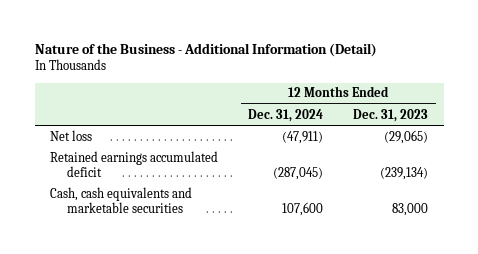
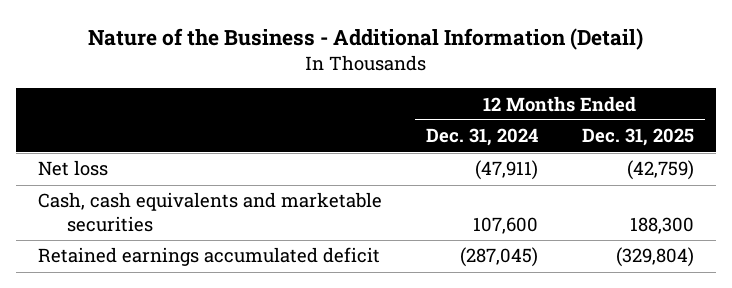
[353,108,429,122] Dec. 31, 2023 -> none
none -> [581,128,694,147] Dec. 31, 2025
[49,150,218,177] Retained earnings accumulated deficit -> [38,247,381,267] Retained earnings accumulated deficit

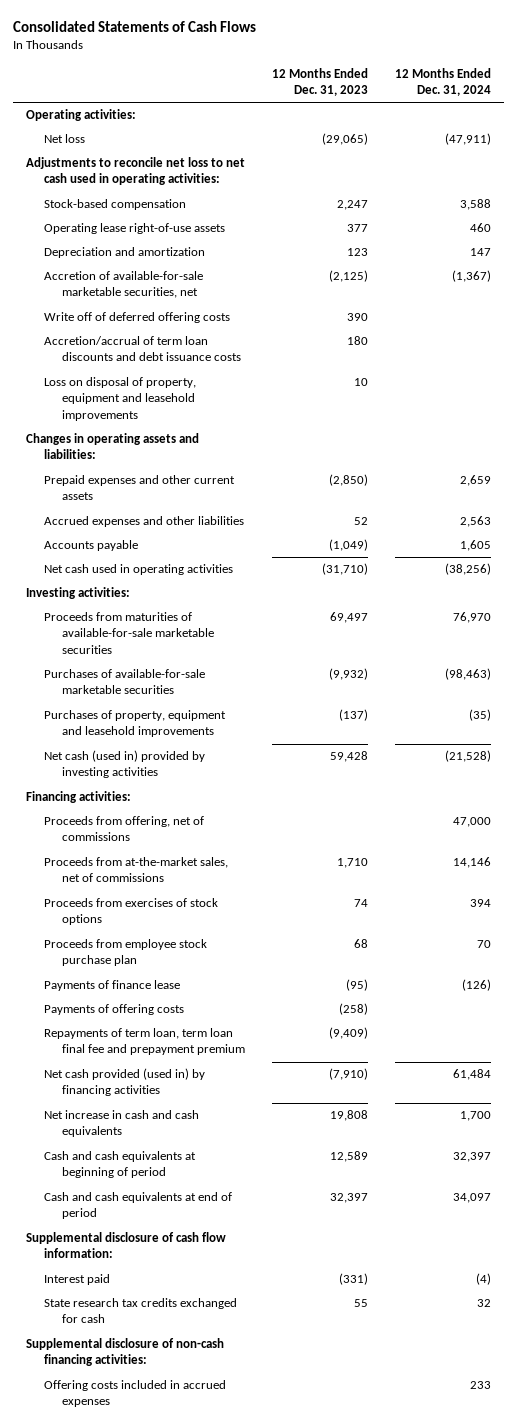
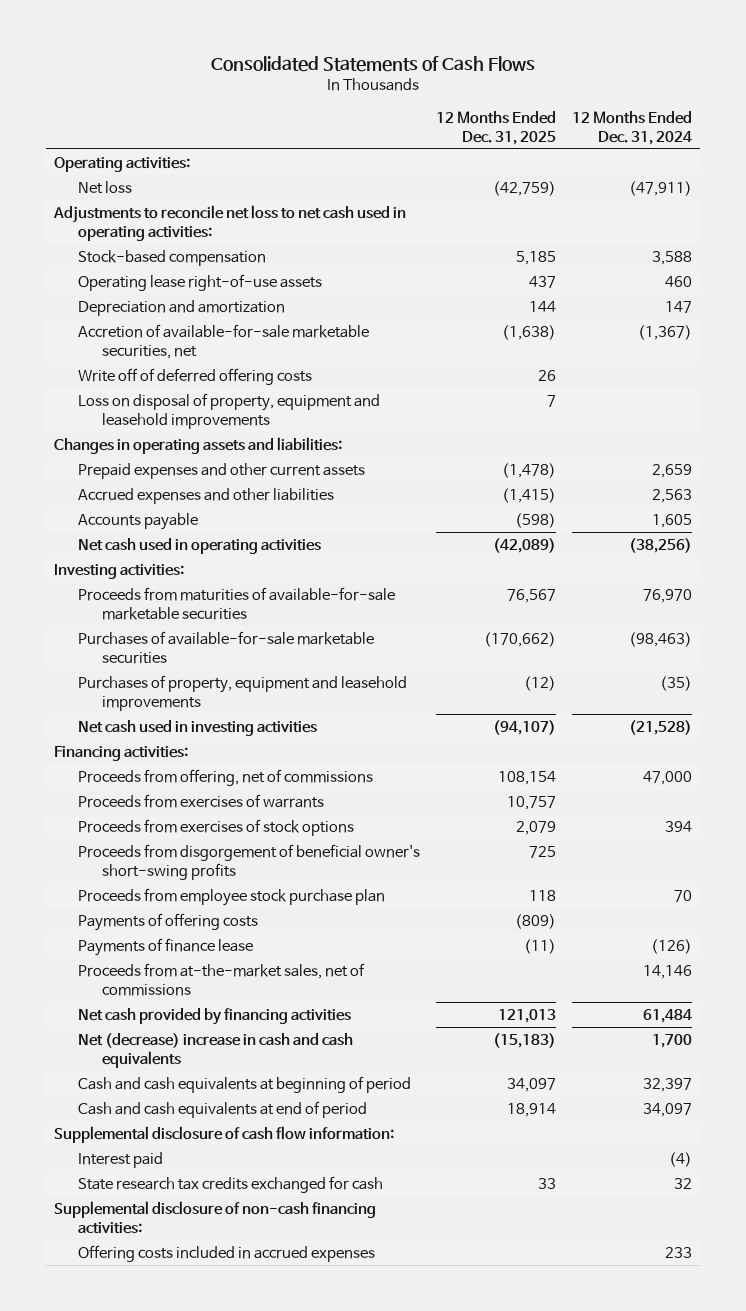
[272,67,369,97] 12 Months Ended Dec. 31, 2023 -> none
none -> [436,110,557,145] 12 Months Ended Dec. 31, 2025
[44,336,242,362] Accretion/accrual of term loan discounts and debt issuance costs -> none
[44,750,206,779] Net cash (used in) provided by investing activities -> [78,719,318,736] Net cash used in investing activities
none -> [78,793,325,808] Proceeds from exercises of warrants
none -> [78,843,421,880] Proceeds from disgorgement of beneficial owner's short-swing profits
[44,1028,246,1056] Repayments of term loan, term loan final fee and prepayment premium -> none
[44,980,181,992] Payments of finance lease -> [78,937,254,956] Payments of finance lease
[44,857,229,883] Proceeds from at-the-market sales, net of commissions -> [78,962,366,996] Proceeds from at-the-market sales, net of commissions
[44,1068,206,1097] Net cash provided (used in) by financing activities -> [78,1007,352,1025] Net cash provided by financing activities
[44,1110,200,1138] Net increase in cash and cash equivalents -> [78,1032,354,1068] Net (decrease) increase in cash and cash equivalents

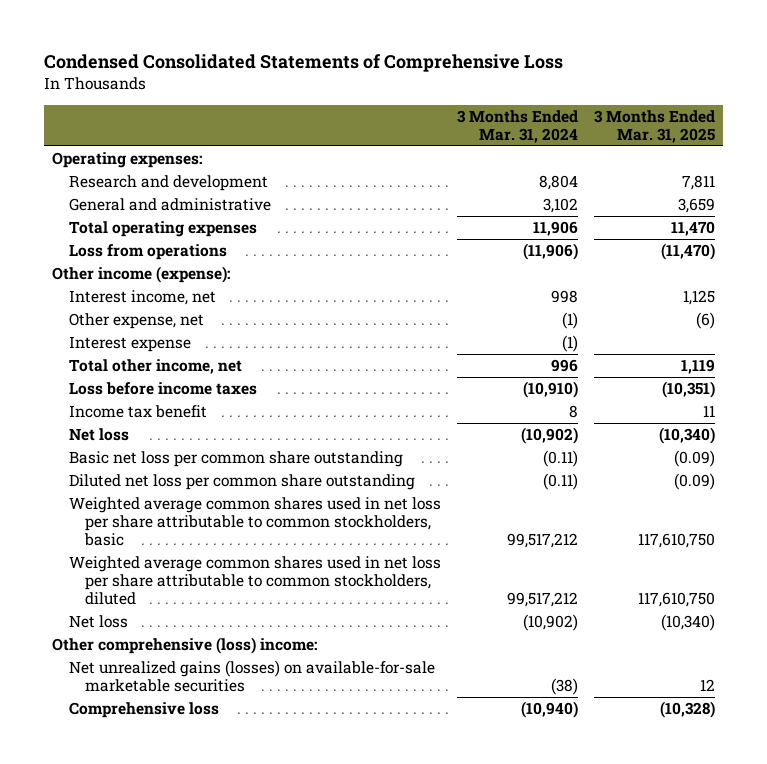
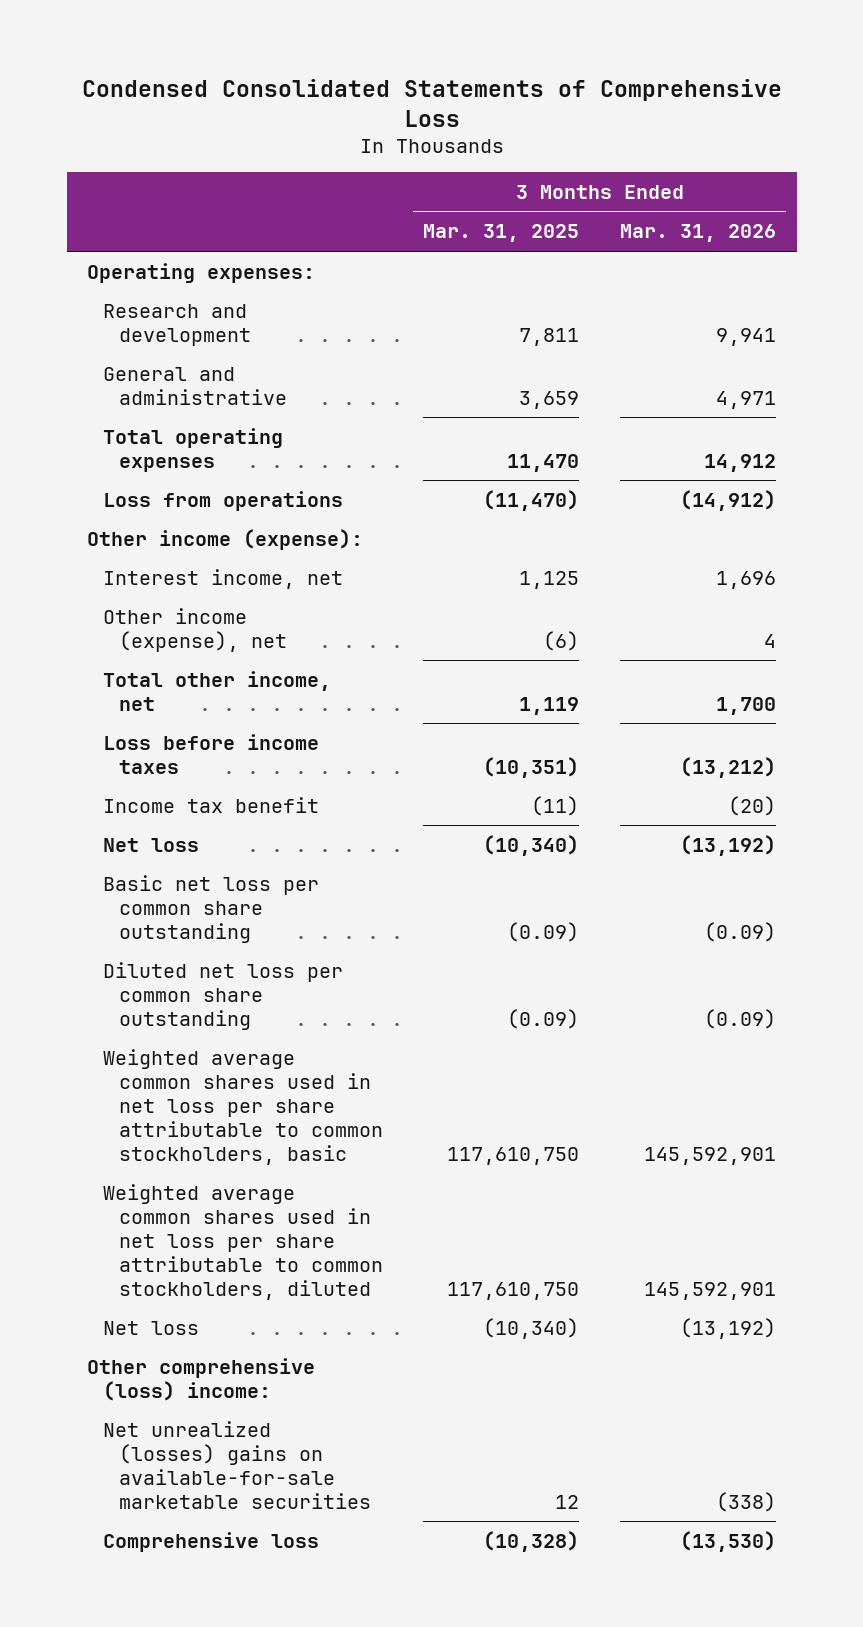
[456,109,578,143] 3 Months Ended Mar. 31, 2024 -> none
none -> [620,224,777,243] Mar. 31, 2026
[68,335,191,352] Interest expense -> none
[68,312,204,329] Other expense, net -> [102,607,287,652] Other income (expense), net
[702,404,715,417] 11 -> [531,795,580,816] (11)
[68,659,435,692] Net unrealized gains (losses) on available-for-sale marketable securities -> [102,1420,371,1509] Net unrealized (losses) gains on available-for-sale marketable securities

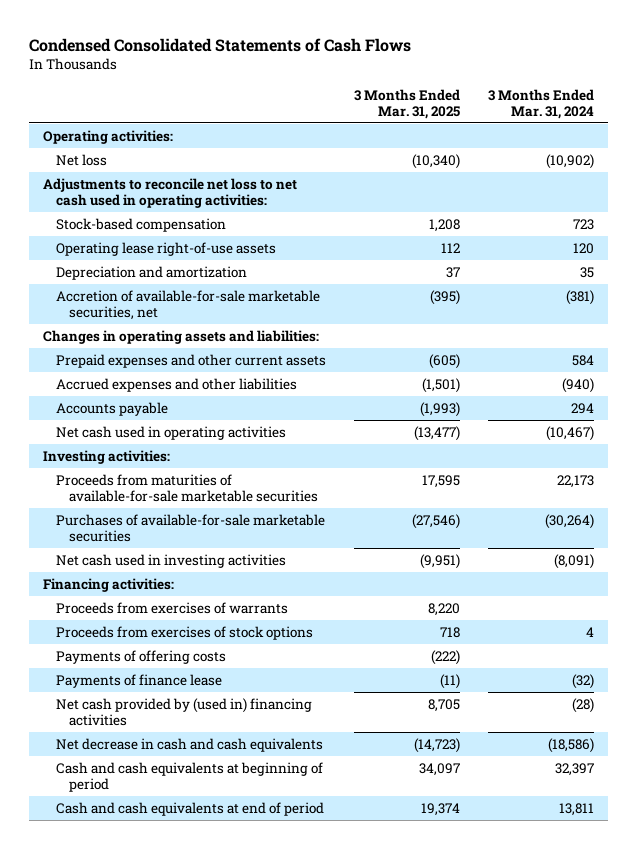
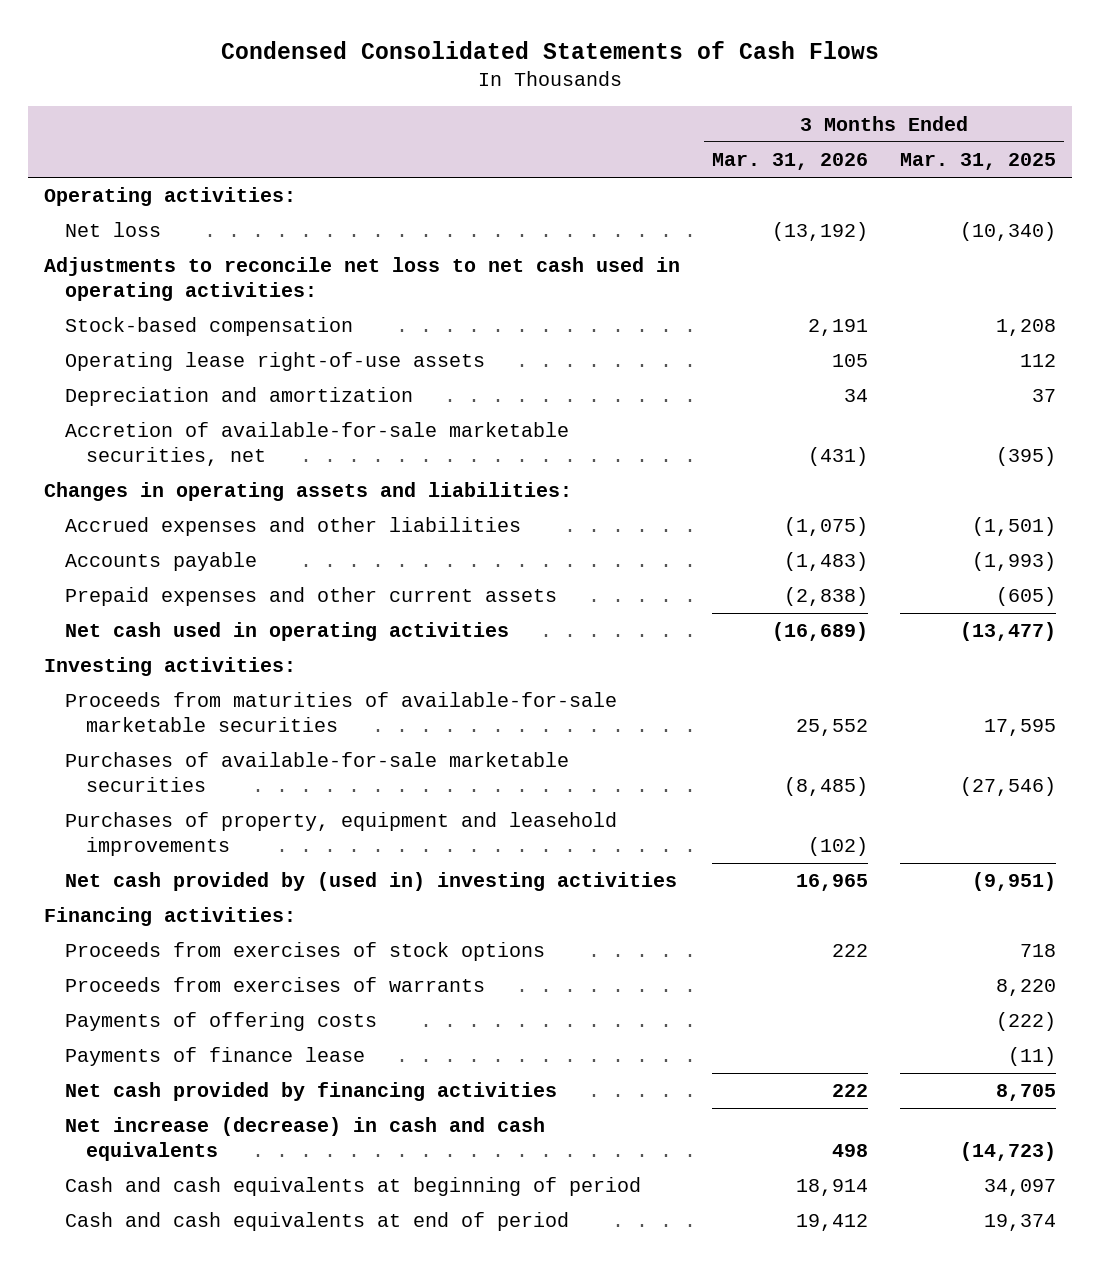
[487,88,594,119] 3 Months Ended Mar. 31, 2024 -> none
none -> [711,153,868,171] Mar. 31, 2026
[55,353,326,368] Prepaid expenses and other current assets -> [64,587,557,607] Prepaid expenses and other current assets
none -> [64,812,617,856] Purchases of property, equipment and leasehold improvements
[55,553,286,568] Net cash used in investing activities -> [64,872,677,892] Net cash provided by (used in) investing activities
[55,601,288,614] Proceeds from exercises of warrants -> [64,977,485,993] Proceeds from exercises of warrants
[55,697,312,726] Net cash provided by (used in) financing activities -> [64,1082,557,1102] Net cash provided by financing activities
[55,737,323,752] Net decrease in cash and cash equivalents -> [64,1117,545,1161] Net increase (decrease) in cash and cash equivalents

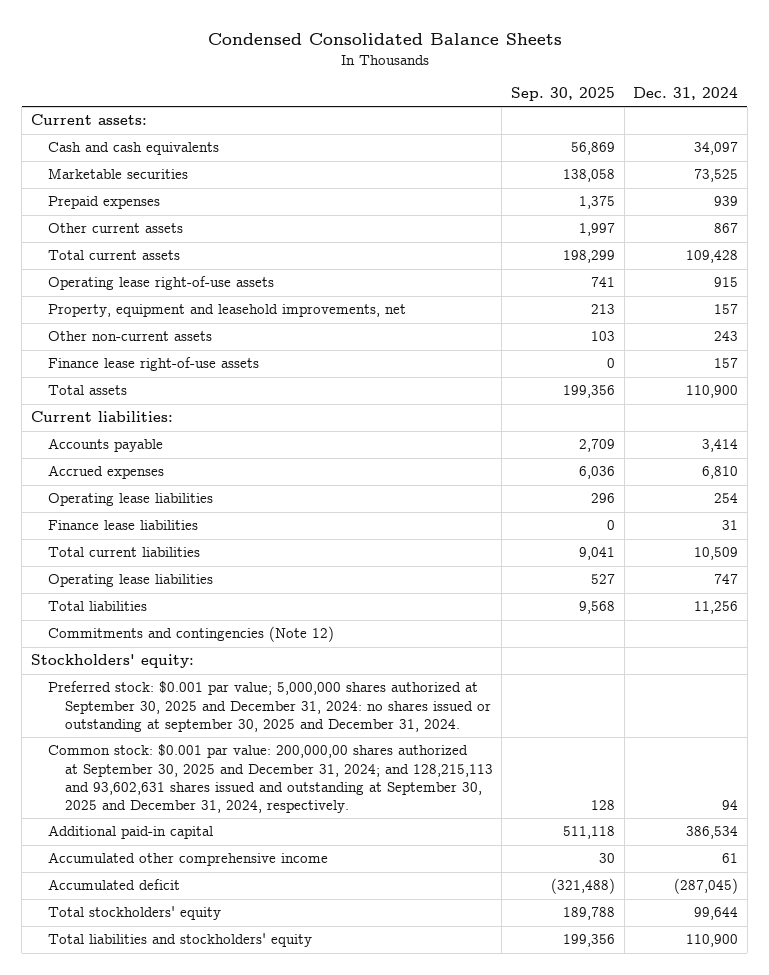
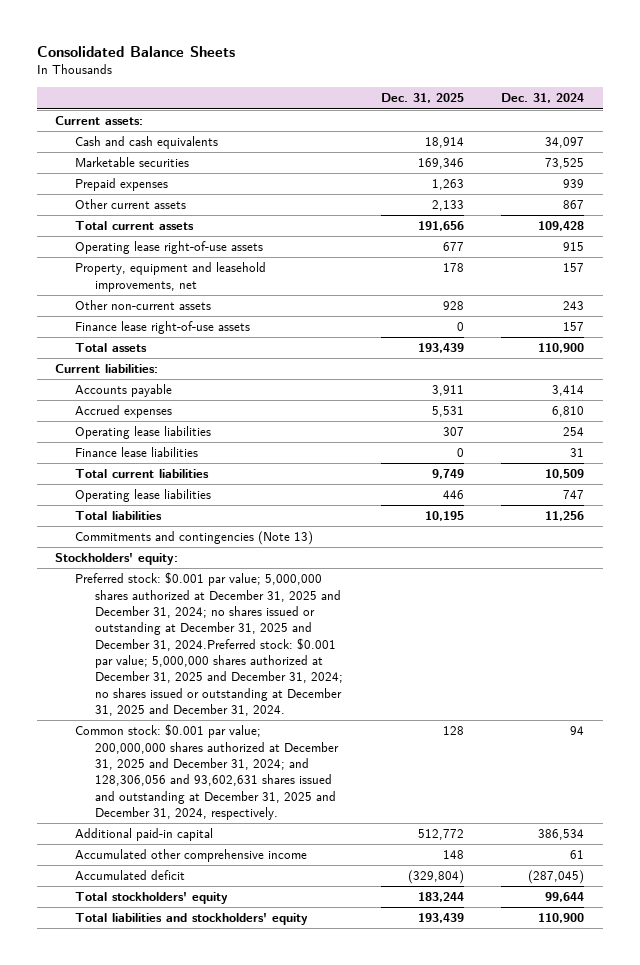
[207,32,562,45] Condensed Consolidated Balance Sheets -> [36,45,235,57] Consolidated Balance Sheets
[510,87,615,102] Sep. 30, 2025 -> none
none -> [380,93,464,104] Dec. 31, 2025
[47,626,334,643] Commitments and contingencies (Note 12) -> [75,531,314,546] Commitments and contingencies (Note 13)
[47,681,491,732] Preferred stock: $0.001 par value; 5,000,000 shares authorized at September 30, 2025 and December 31, 2024: no shares issued or outstanding at september 30, 2025 and December 31, 2024. -> [75,572,344,716] Preferred stock: $0.001 par value; 5,000,000 shares authorized at December 31, 2025 and December 31, 2024; no shares issued or outstanding at December 31, 2025 and December 31, 2024.Preferred stock: $0.001 par value; 5,000,000 shares authorized at December 31, 2025 and December 31, 2024; no shares issued or outstanding at December 31, 2025 and December 31, 2024.
[47,744,493,813] Common stock: $0.001 par value: 200,000,00 shares authorized at September 30, 2025 and December 31, 2024; and 128,215,113 and 93,602,631 shares issued and outstanding at September 30, 2025 and December 31, 2024, respectively. -> [75,724,340,820] Common stock: $0.001 par value; 200,000,000 shares authorized at December 31, 2025 and December 31, 2024; and 128,306,056 and 93,602,631 shares issued and outstanding at December 31, 2025 and December 31, 2024, respectively.

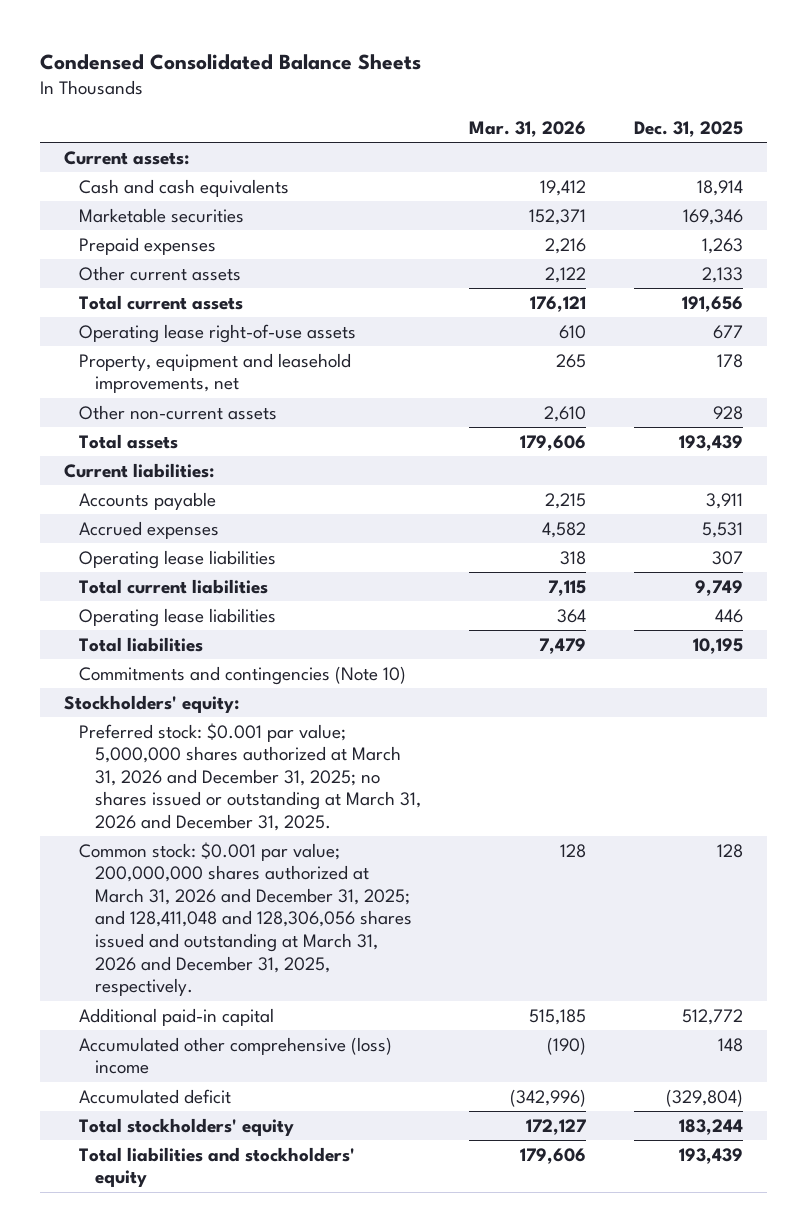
[36,45,235,57] Consolidated Balance Sheets -> [39,53,421,70] Condensed Consolidated Balance Sheets
[501,93,585,104] Dec. 31, 2024 -> none
none -> [469,120,587,137] Mar. 31, 2026
[75,321,251,335] Finance lease right-of-use assets -> none
[75,447,199,458] Finance lease liabilities -> none
[75,531,314,546] Commitments and contingencies (Note 13) -> [79,665,407,685] Commitments and contingencies (Note 10)
[75,572,344,716] Preferred stock: $0.001 par value; 5,000,000 shares authorized at December 31, 2025 and December 31, 2024; no shares issued or outstanding at December 31, 2025 and December 31, 2024.Preferred stock: $0.001 par value; 5,000,000 shares authorized at December 31, 2025 and December 31, 2024; no shares issued or outstanding at December 31, 2025 and December 31, 2024. -> [79,722,421,832] Preferred stock: $0.001 par value; 5,000,000 shares authorized at March 31, 2026 and December 31, 2025; no shares issued or outstanding at March 31, 2026 and December 31, 2025.
[75,724,340,820] Common stock: $0.001 par value; 200,000,000 shares authorized at December 31, 2025 and December 31, 2024; and 128,306,056 and 93,602,631 shares issued and outstanding at December 31, 2025 and December 31, 2024, respectively. -> [79,841,412,997] Common stock: $0.001 par value; 200,000,000 shares authorized at March 31, 2026 and December 31, 2025; and 128,411,048 and 128,306,056 shares issued and outstanding at March 31, 2026 and December 31, 2025, respectively.
[75,849,308,863] Accumulated other comprehensive income -> [79,1036,393,1075] Accumulated other comprehensive (loss) income

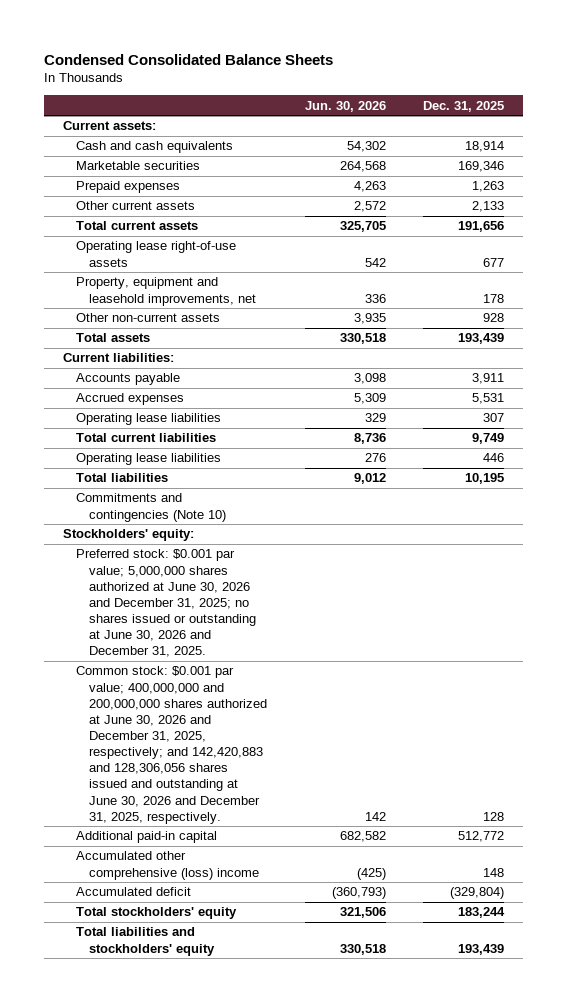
[469,120,587,137] Mar. 31, 2026 -> none
none -> [304,100,386,112] Jun. 30, 2026
[79,722,421,832] Preferred stock: $0.001 par value; 5,000,000 shares authorized at March 31, 2026 and December 31, 2025; no shares issued or outstanding at March 31, 2026 and December 31, 2025. -> [76,549,257,658] Preferred stock: $0.001 par value; 5,000,000 shares authorized at June 30, 2026 and December 31, 2025; no shares issued or outstanding at June 30, 2026 and December 31, 2025.
[79,841,412,997] Common stock: $0.001 par value; 200,000,000 shares authorized at March 31, 2026 and December 31, 2025; and 128,411,048 and 128,306,056 shares issued and outstanding at March 31, 2026 and December 31, 2025, respectively. -> [76,666,268,824] Common stock: $0.001 par value; 400,000,000 and 200,000,000 shares authorized at June 30, 2026 and December 31, 2025, respectively; and 142,420,883 and 128,306,056 shares issued and outstanding at June 30, 2026 and December 31, 2025, respectively.

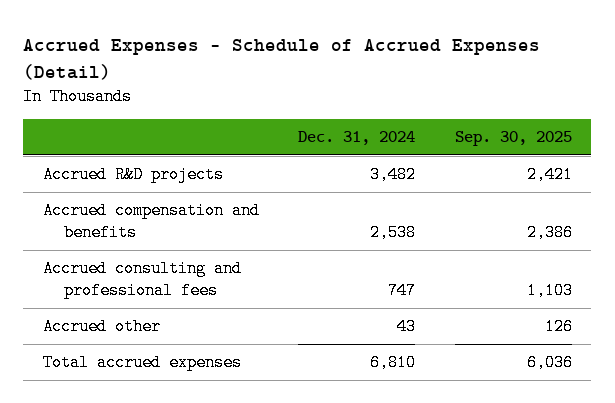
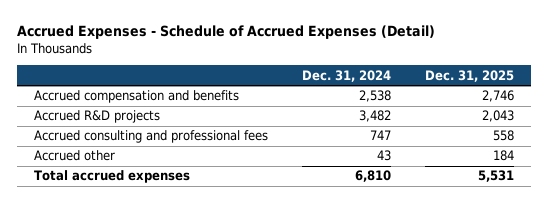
[454,131,572,147] Sep. 30, 2025 -> none
none -> [424,69,514,82] Dec. 31, 2025
[43,166,225,184] Accrued R&D projects -> [34,110,161,124] Accrued R&D projects

